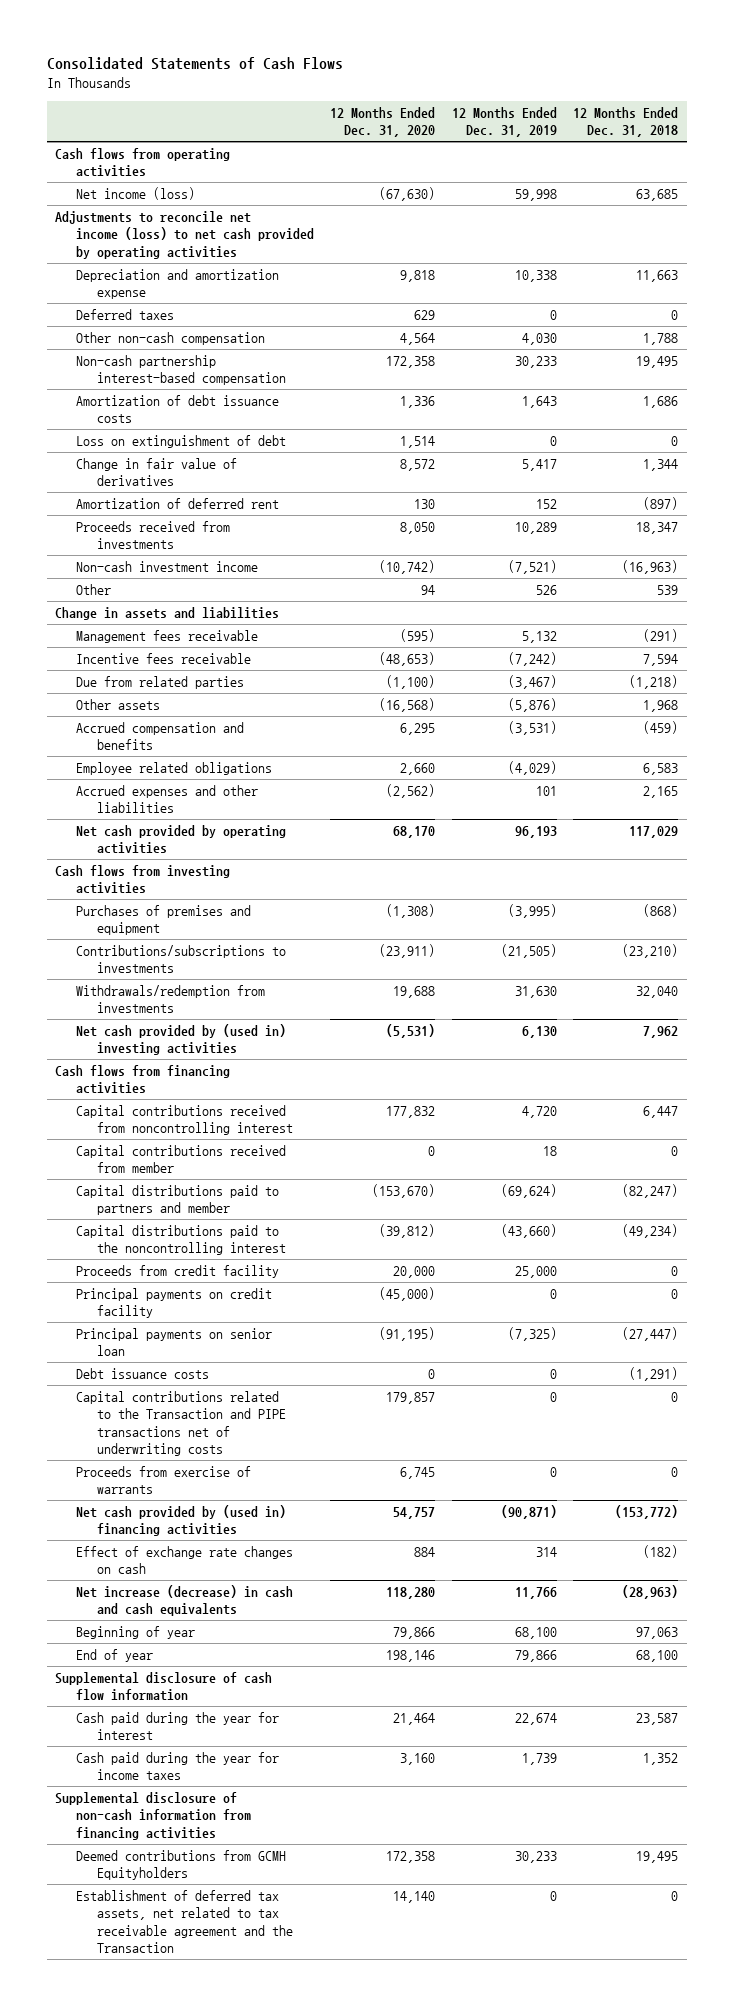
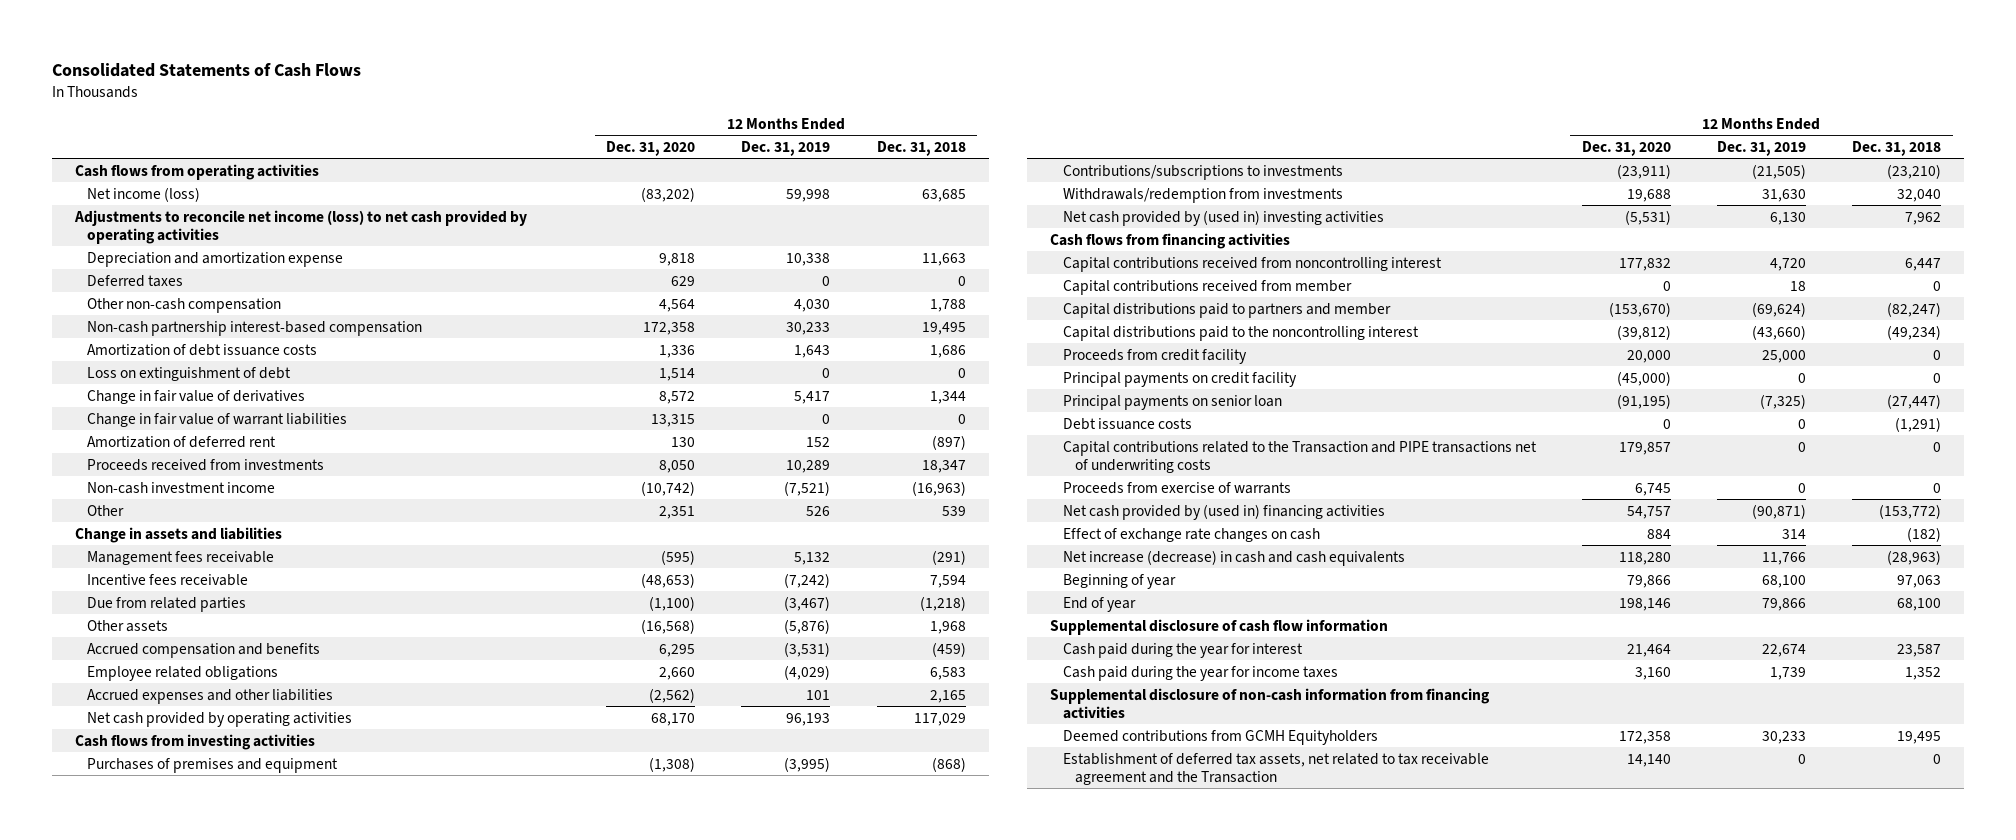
[379,186,436,201] (67,630) -> [641,186,696,202] (83,202)
none -> [87,412,348,427] Change in fair value of warrant liabilities
[421,584,436,595] 94 -> [659,505,696,519] 2,351

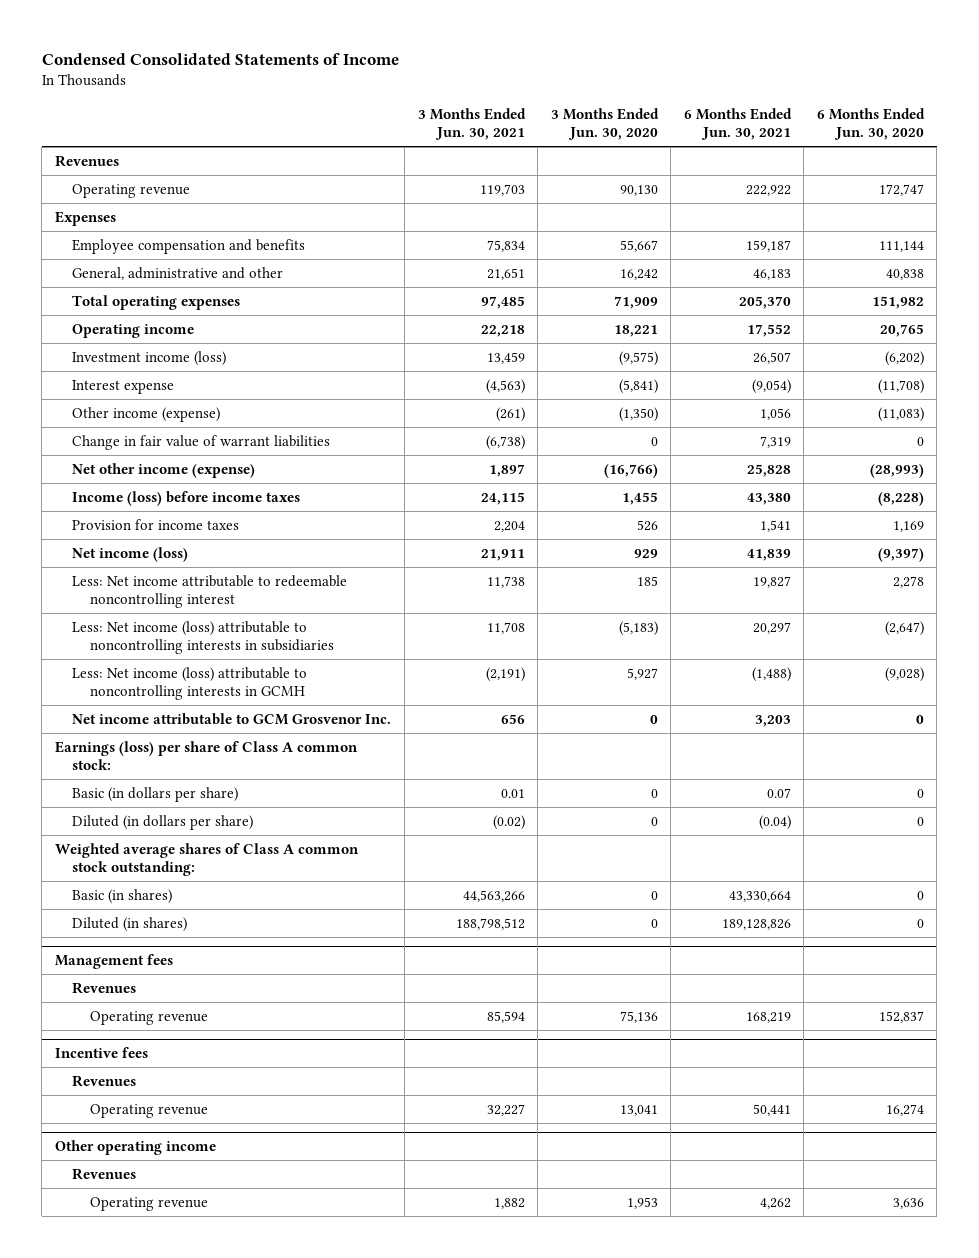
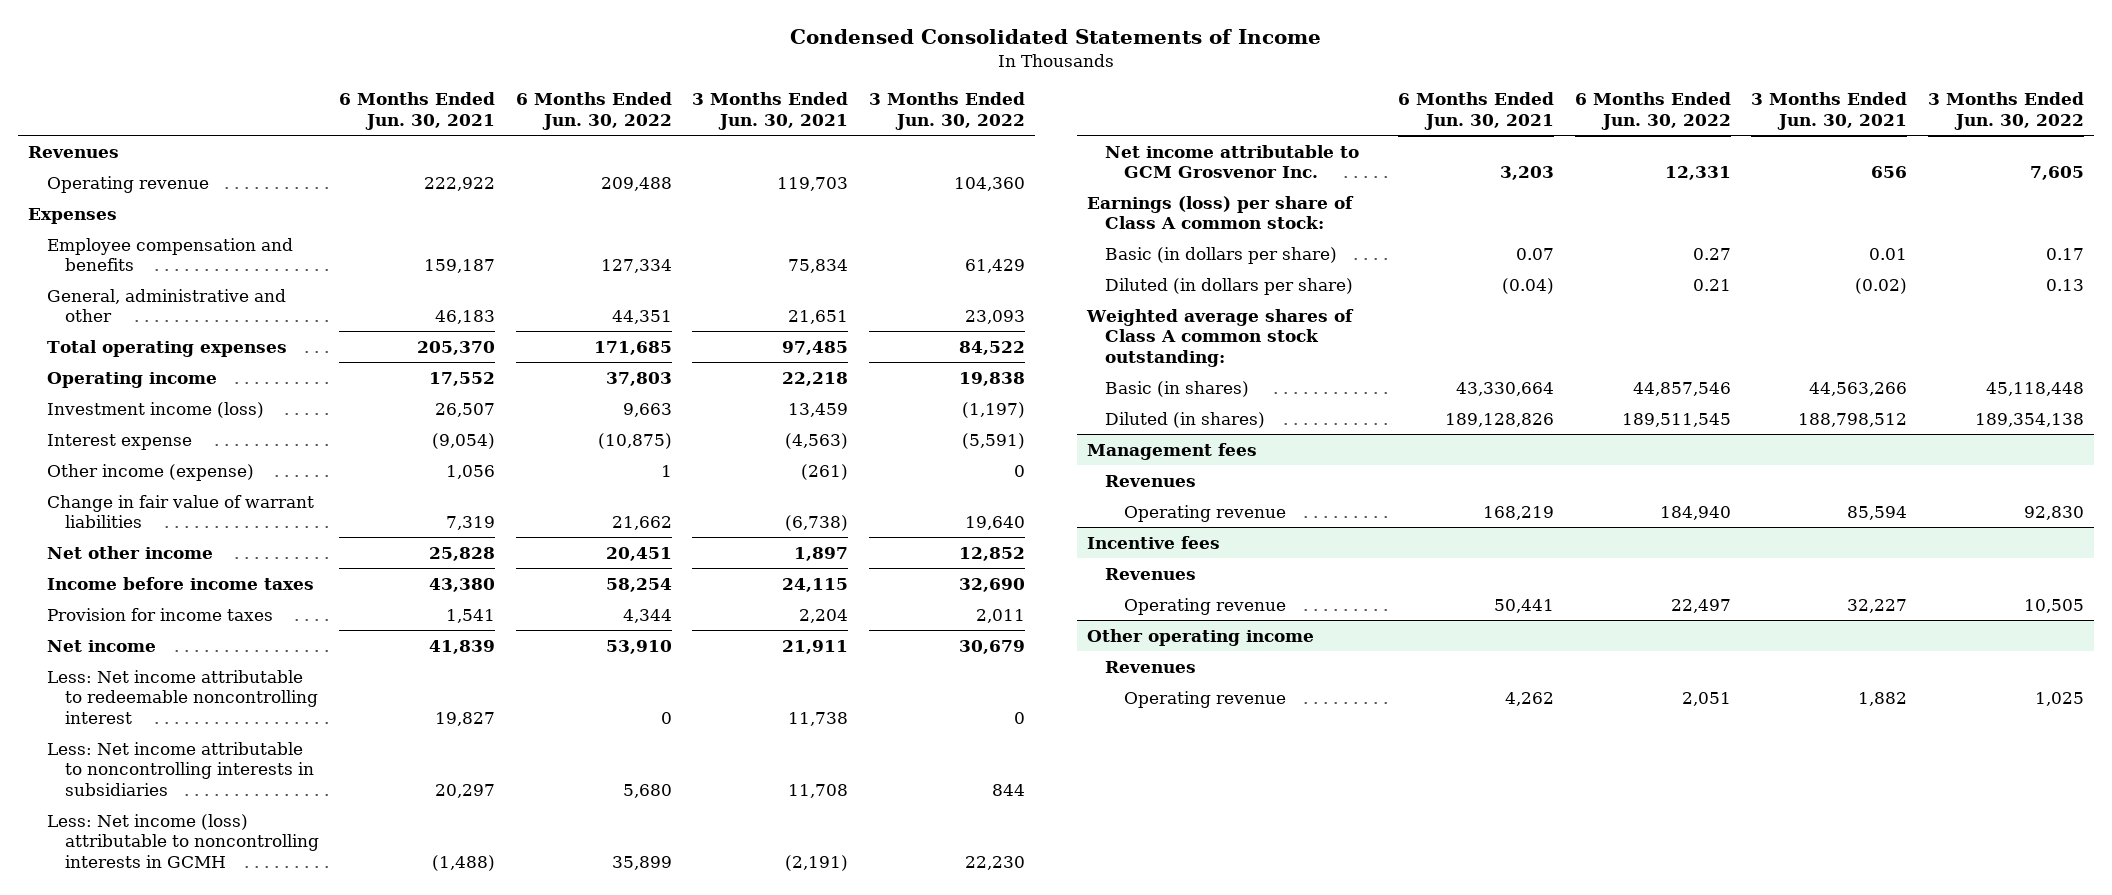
[550,107,659,141] 3 Months Ended Jun. 30, 2020 -> none
[816,107,925,141] 6 Months Ended Jun. 30, 2020 -> none
none -> [515,92,672,130] 6 Months Ended Jun. 30, 2022
none -> [868,92,1025,130] 3 Months Ended Jun. 30, 2022
[72,462,256,478] Net other income (expense) -> [46,545,213,559] Net other income
[72,490,301,506] Income (loss) before income taxes -> [46,576,314,590] Income before income taxes
[72,546,189,562] Net income (loss) -> [46,639,156,652] Net income
[72,620,334,655] Less: Net income (loss) attributable to noncontrolling interests in subsidiaries -> [46,741,314,796] Less: Net income attributable to noncontrolling interests in subsidiaries

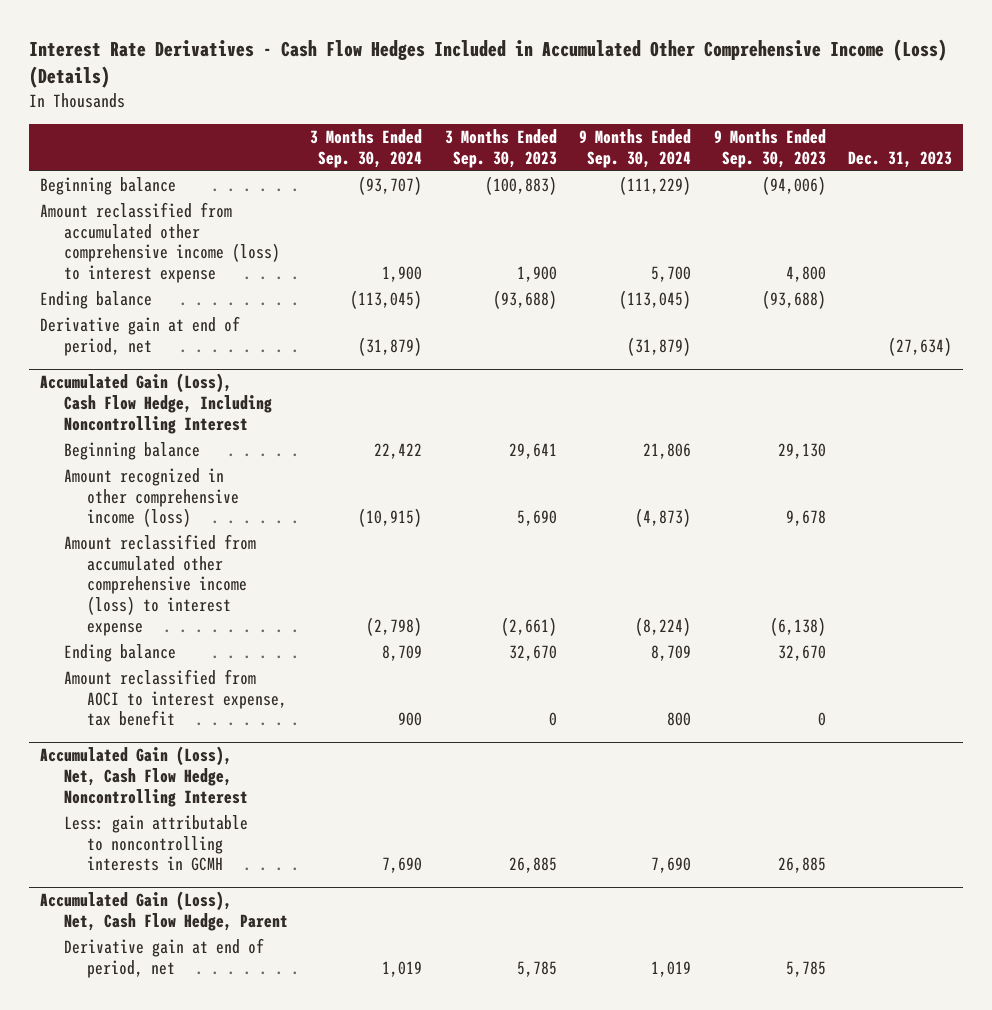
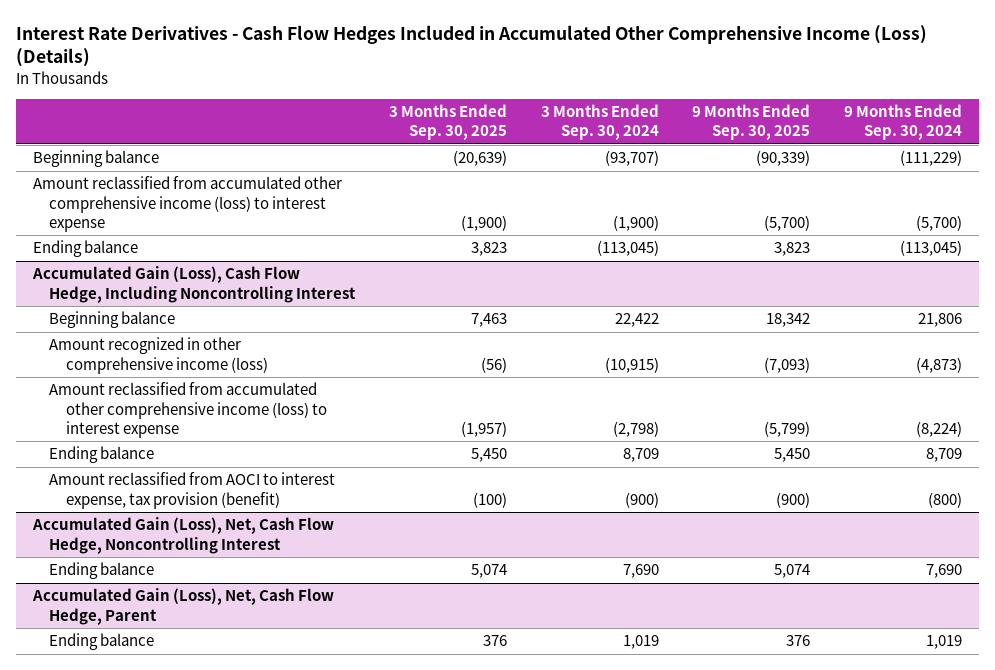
[444,129,557,168] 3 Months Ended Sep. 30, 2023 -> none
[713,129,826,168] 9 Months Ended Sep. 30, 2023 -> none
[847,150,952,168] Dec. 31, 2023 -> none
none -> [389,104,508,141] 3 Months Ended Sep. 30, 2025
none -> [692,104,811,141] 9 Months Ended Sep. 30, 2025
[382,266,423,283] 1,900 -> [612,214,659,231] (1,900)
[651,266,692,283] 5,700 -> [916,214,963,231] (5,700)
[40,316,241,356] Derivative gain at end of period, net -> none
[63,669,287,727] Amount reclassified from AOCI to interest expense, tax benefit -> [49,472,336,509] Amount reclassified from AOCI to interest expense, tax provision (benefit)
[398,712,423,727] 900 -> [624,491,659,508] (900)
[667,712,692,727] 800 -> [928,491,963,508] (800)
[63,815,248,872] Less: gain attributable to noncontrolling interests in GCMH -> [49,562,155,580] Ending balance
[63,938,264,978] Derivative gain at end of period, net -> [49,633,155,651] Ending balance

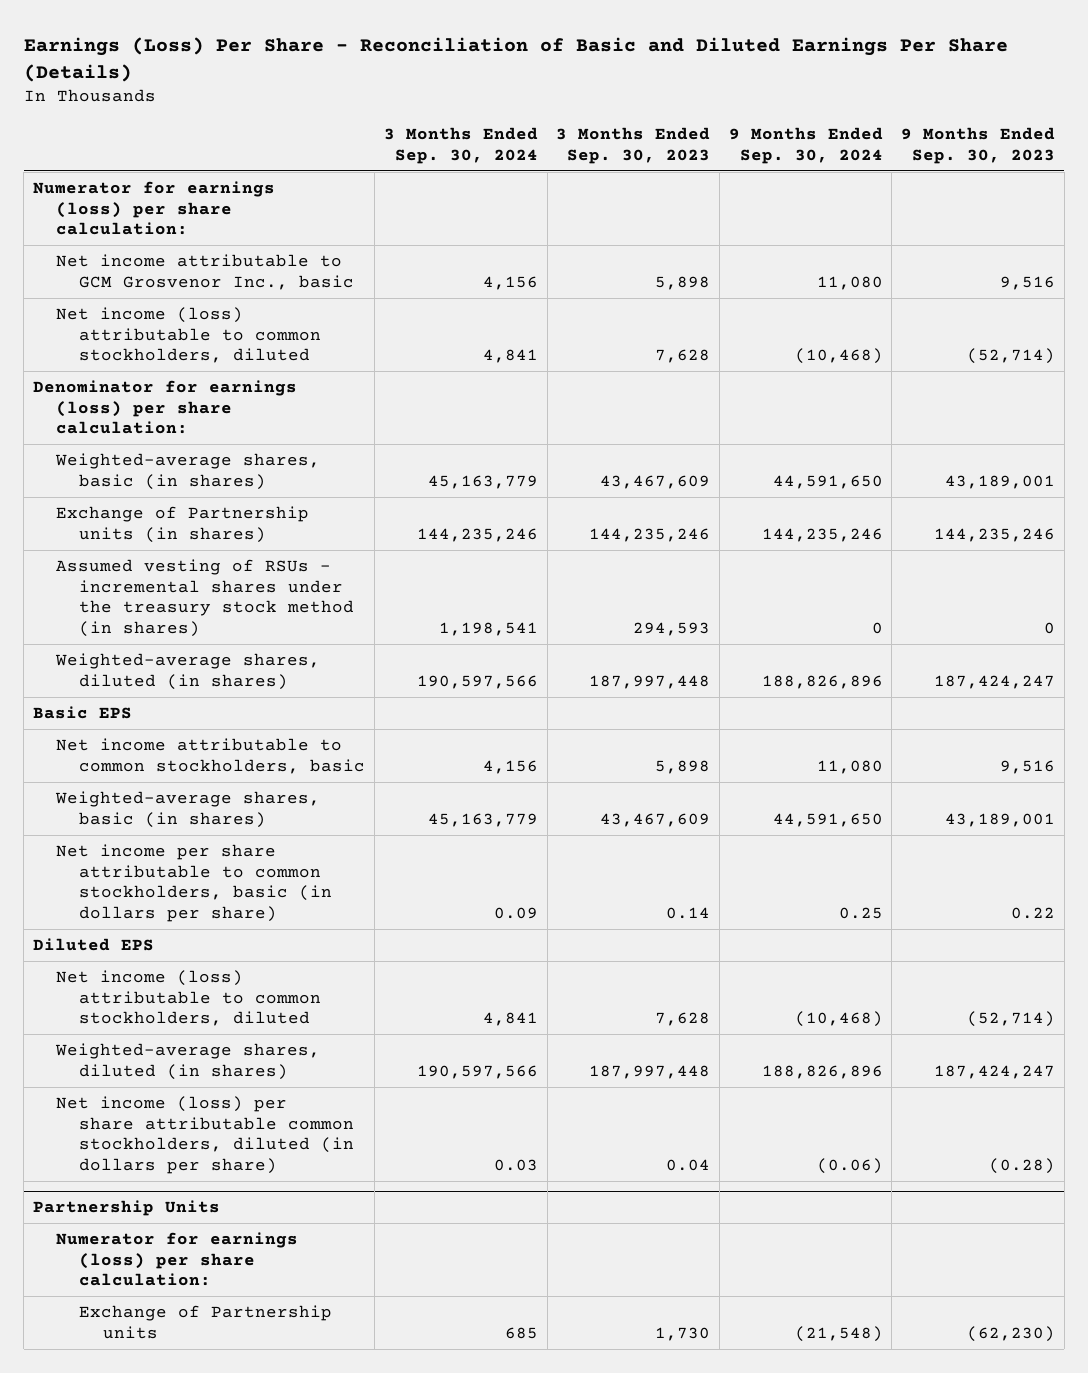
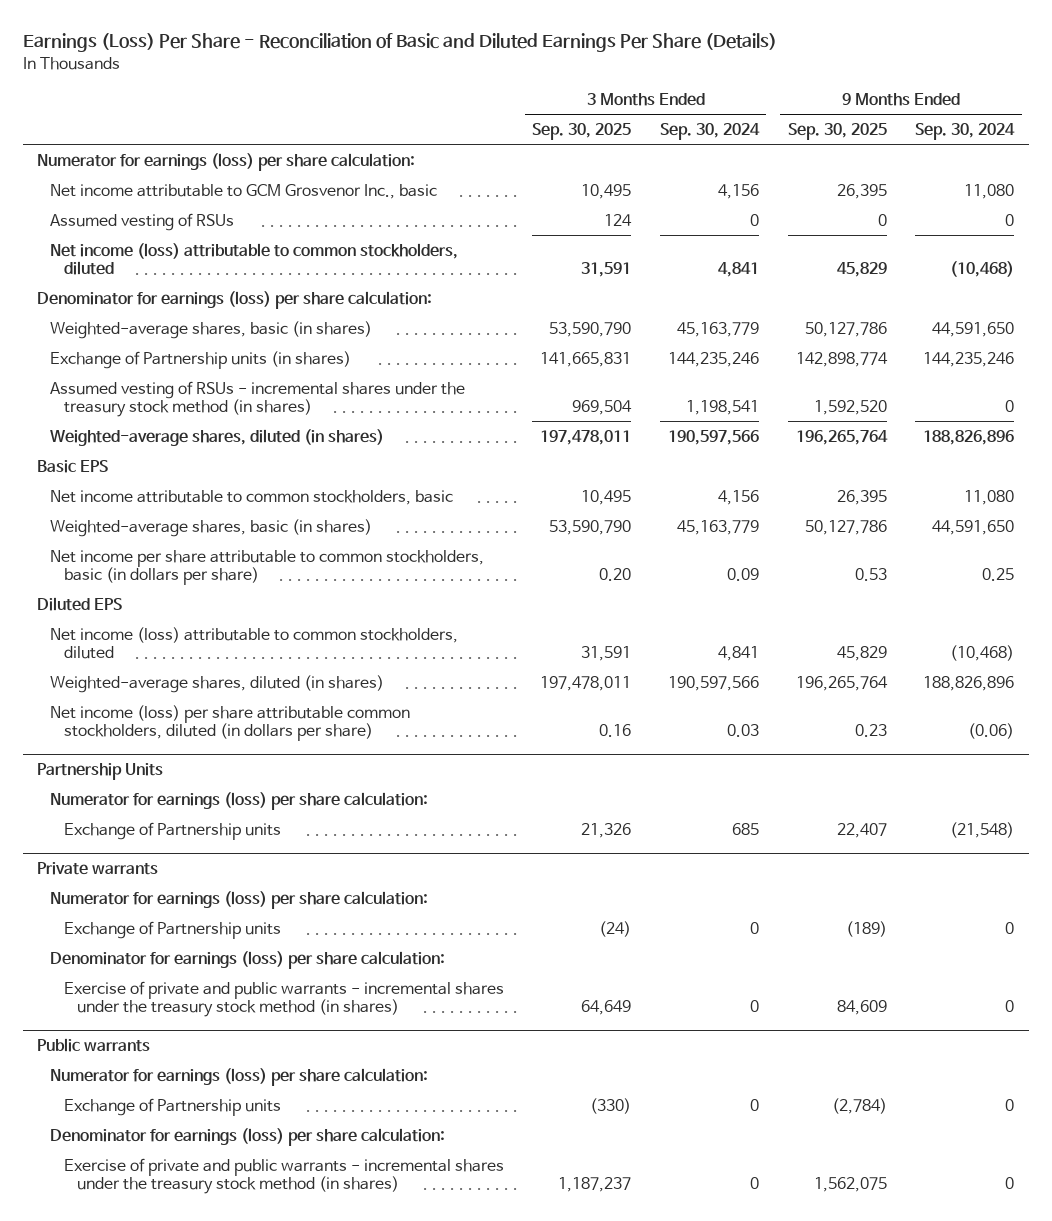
[556,127,711,164] 3 Months Ended Sep. 30, 2023 -> none
[901,127,1056,164] 9 Months Ended Sep. 30, 2023 -> none
none -> [532,122,632,140] Sep. 30, 2025
none -> [787,122,887,140] Sep. 30, 2025
none -> [50,212,235,231] Assumed vesting of RSUs
none -> [37,861,159,875] Private warrants
none -> [50,890,429,909] Numerator for earnings (loss) per share calculation:
none -> [63,920,281,939] Exchange of Partnership units
none -> [50,950,446,969] Denominator for earnings (loss) per share calculation:
none -> [63,980,504,1017] Exercise of private and public warrants - incremental shares under the treasury stock method (in shares)
none -> [37,1037,151,1052] Public warrants
none -> [50,1067,429,1086] Numerator for earnings (loss) per share calculation:
none -> [63,1097,281,1116] Exchange of Partnership units
none -> [50,1127,446,1146] Denominator for earnings (loss) per share calculation:
none -> [63,1157,504,1194] Exercise of private and public warrants - incremental shares under the treasury stock method (in shares)

